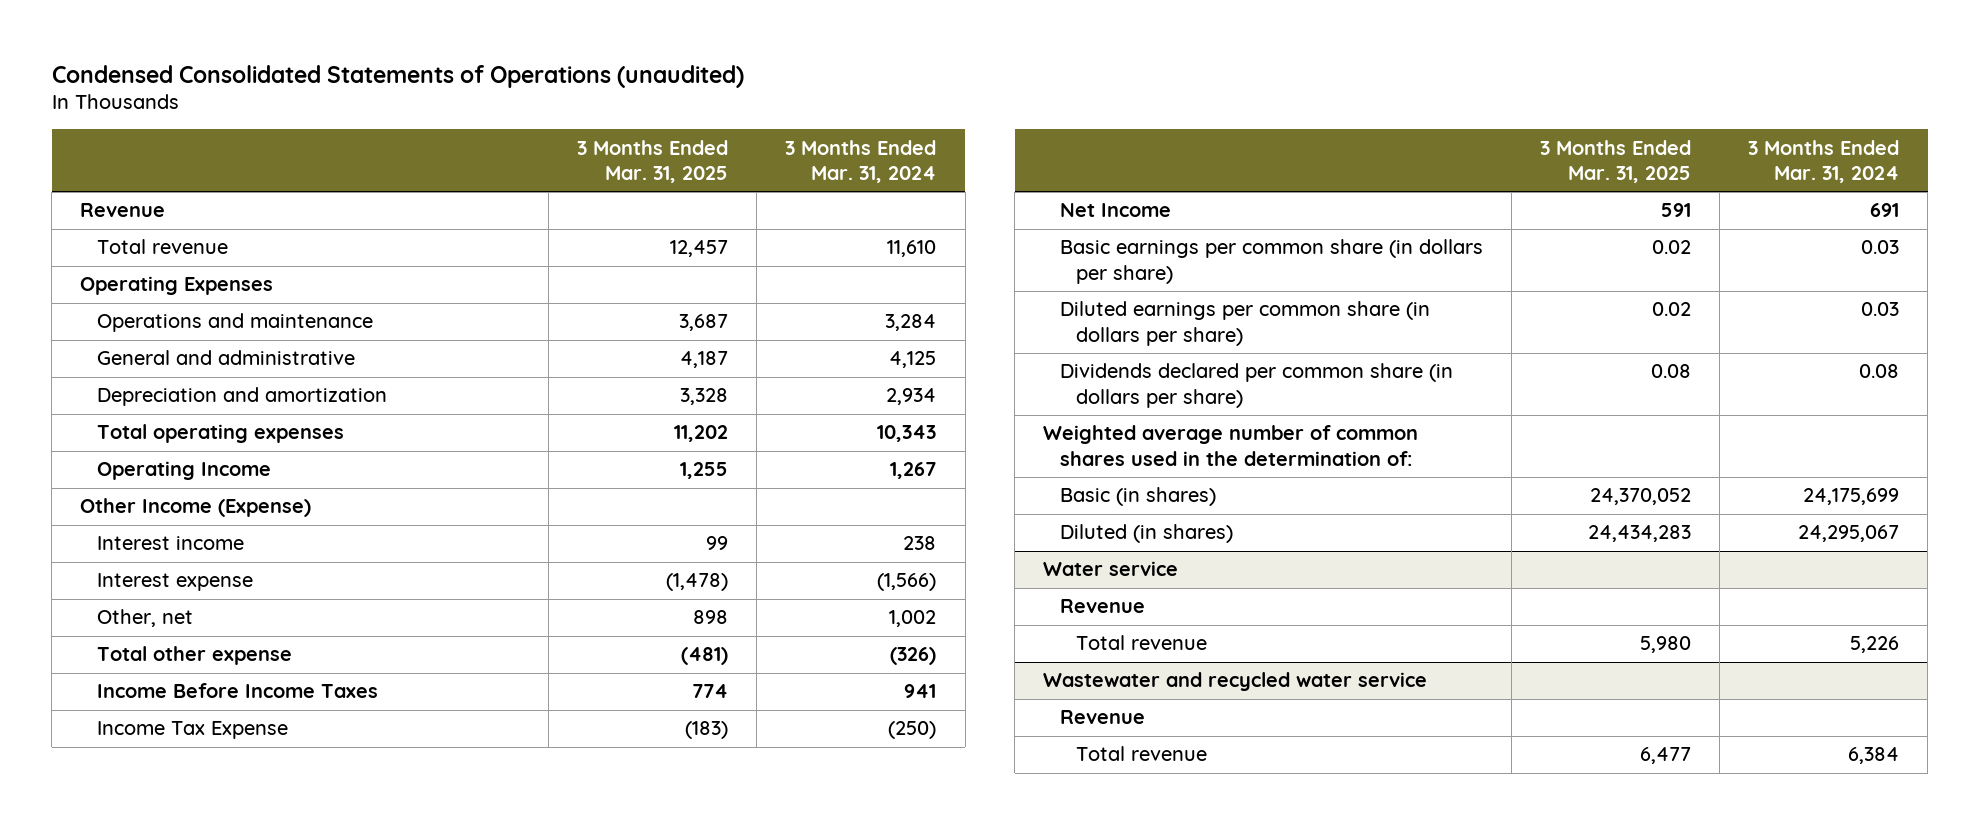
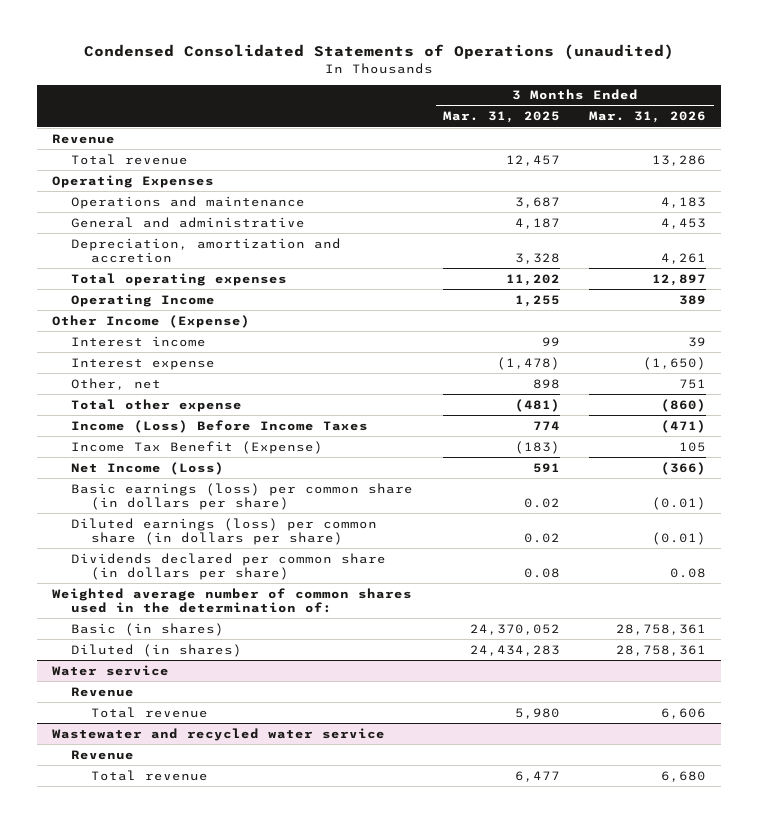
[785,139,937,183] 3 Months Ended Mar. 31, 2024 -> none
none -> [589,111,707,124] Mar. 31, 2026
[96,387,387,407] Depreciation and amortization -> [71,237,342,264] Depreciation, amortization and accretion
[96,683,378,699] Income Before Income Taxes -> [71,419,369,433] Income (Loss) Before Income Taxes
[96,721,288,740] Income Tax Expense -> [71,440,324,454] Income Tax Benefit (Expense)
[1059,203,1171,218] Net Income -> [71,461,225,475] Net Income (Loss)
[1059,239,1483,284] Basic earnings per common share (in dollars per share) -> [71,482,414,511] Basic earnings (loss) per common share (in dollars per share)
[1059,301,1430,346] Diluted earnings per common share (in dollars per share) -> [71,517,378,546] Diluted earnings (loss) per common share (in dollars per share)

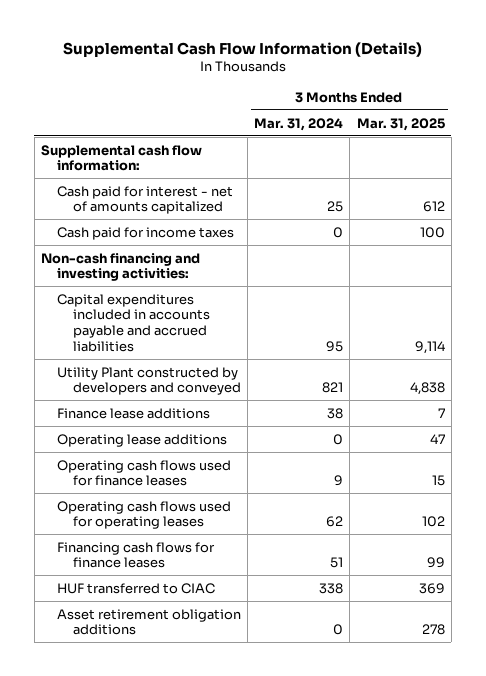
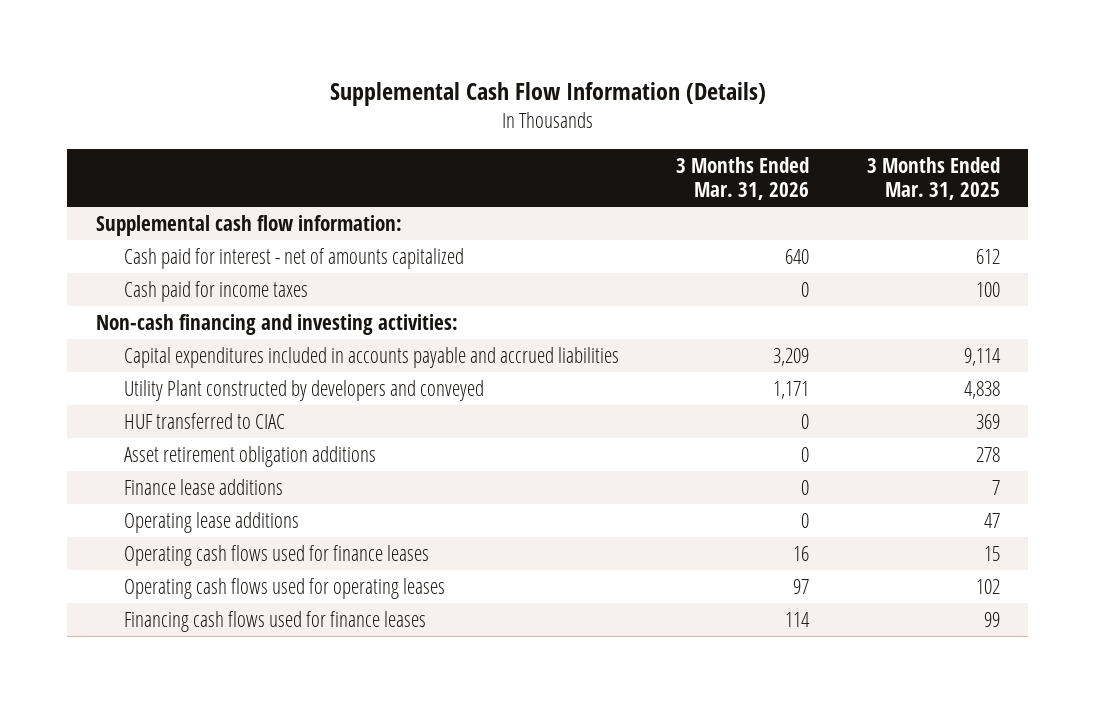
[254,117,344,131] Mar. 31, 2024 -> none
none -> [676,157,810,201] 3 Months Ended Mar. 31, 2026
[56,582,215,594] HUF transferred to CIAC -> [124,412,286,429] HUF transferred to CIAC
[56,608,241,636] Asset retirement obligation additions -> [124,445,377,467] Asset retirement obligation additions
[56,541,215,569] Financing cash flows for finance leases -> [124,610,427,632] Financing cash flows used for finance leases

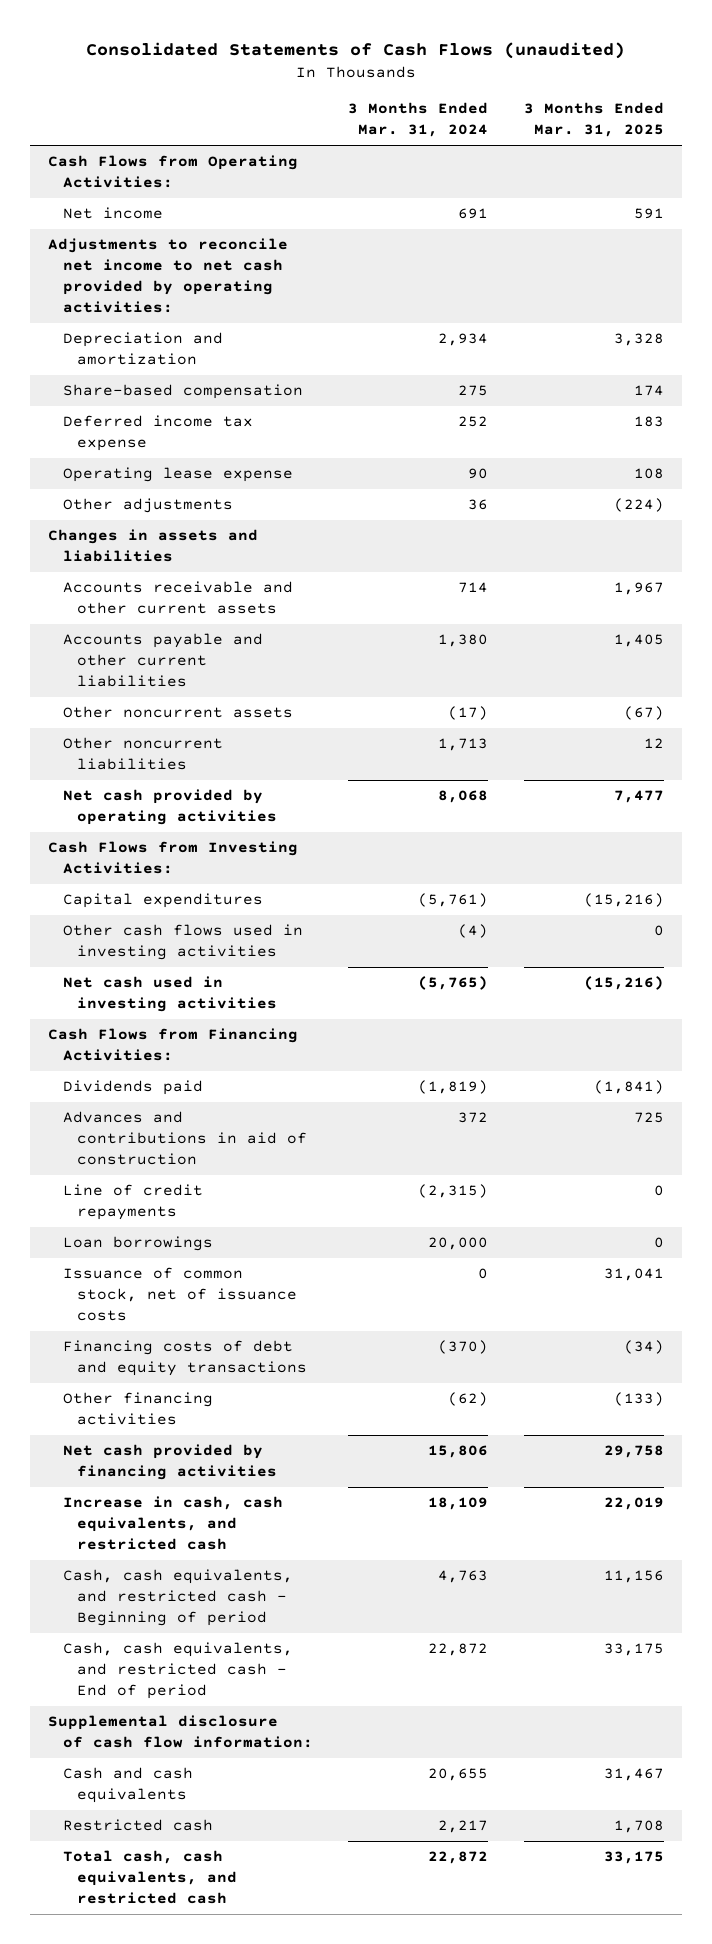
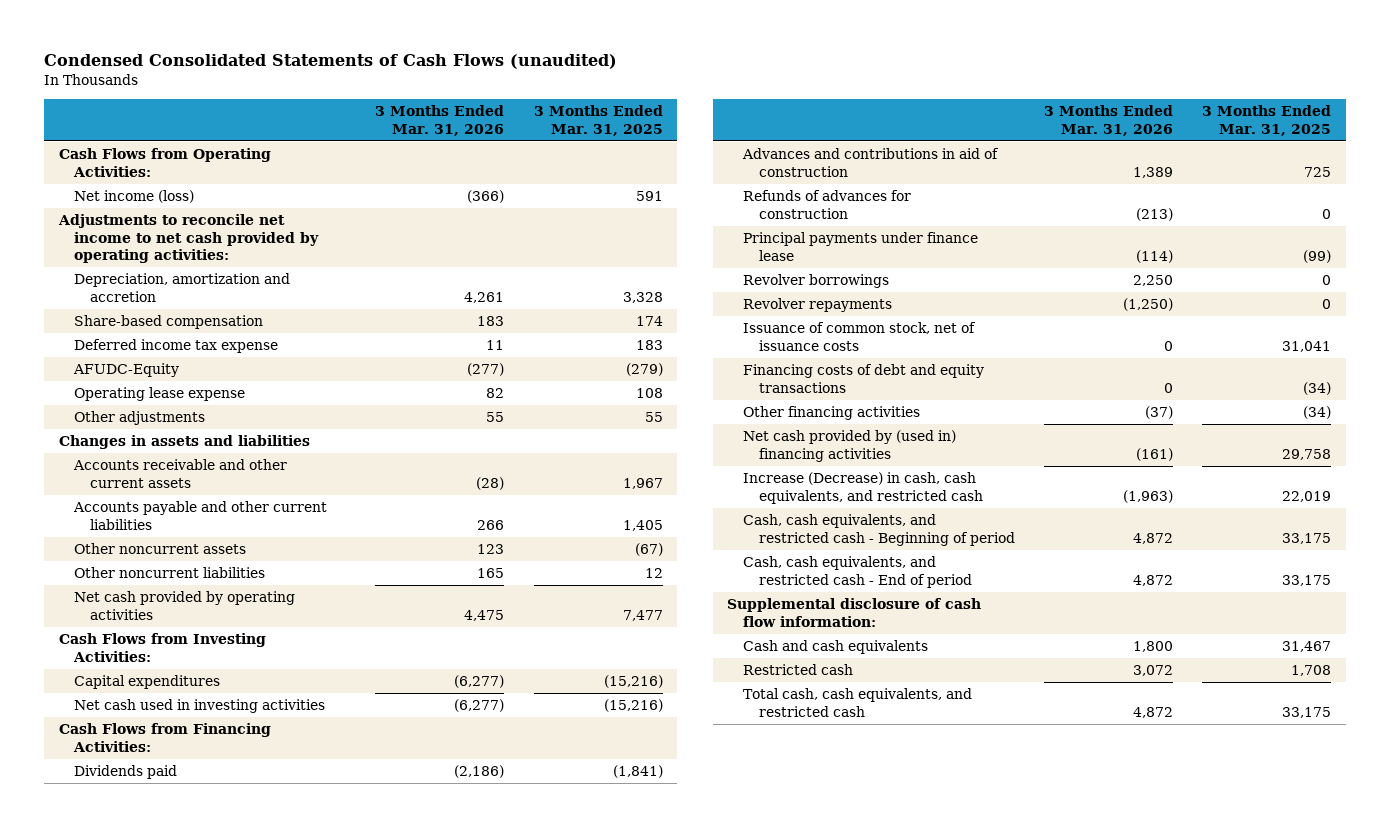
[86,41,626,59] Consolidated Statements of Cash Flows (unaudited) -> [44,53,618,69] Condensed Consolidated Statements of Cash Flows (unaudited)
[348,102,489,138] 3 Months Ended Mar. 31, 2024 -> none
none -> [375,105,505,136] 3 Months Ended Mar. 31, 2026
[62,207,163,220] Net income -> [74,190,195,204] Net income (loss)
[62,332,223,366] Depreciation and amortization -> [74,273,291,302] Depreciation, amortization and accretion
none -> [73,363,180,378] AFUDC-Equity
[614,498,665,513] (224) -> [644,412,663,423] 55
[62,924,303,961] Other cash flows used in investing activities -> none
[62,1236,213,1252] Loan borrowings -> none
none -> [742,190,911,219] Refunds of advances for construction
none -> [742,232,978,261] Principal payments under finance lease
none -> [742,274,889,289] Revolver borrowings
[62,1184,203,1221] Line of credit repayments -> [742,298,892,313] Revolver repayments
[614,1392,665,1407] (133) -> [1303,406,1332,420] (34)
[62,1444,278,1481] Net cash provided by financing activities -> [742,430,956,462] Net cash provided by (used in) financing activities
[62,1496,283,1551] Increase in cash, cash equivalents, and restricted cash -> [742,472,983,504] Increase (Decrease) in cash, cash equivalents, and restricted cash
[604,1570,665,1584] 11,156 -> [1282,532,1332,544] 33,175

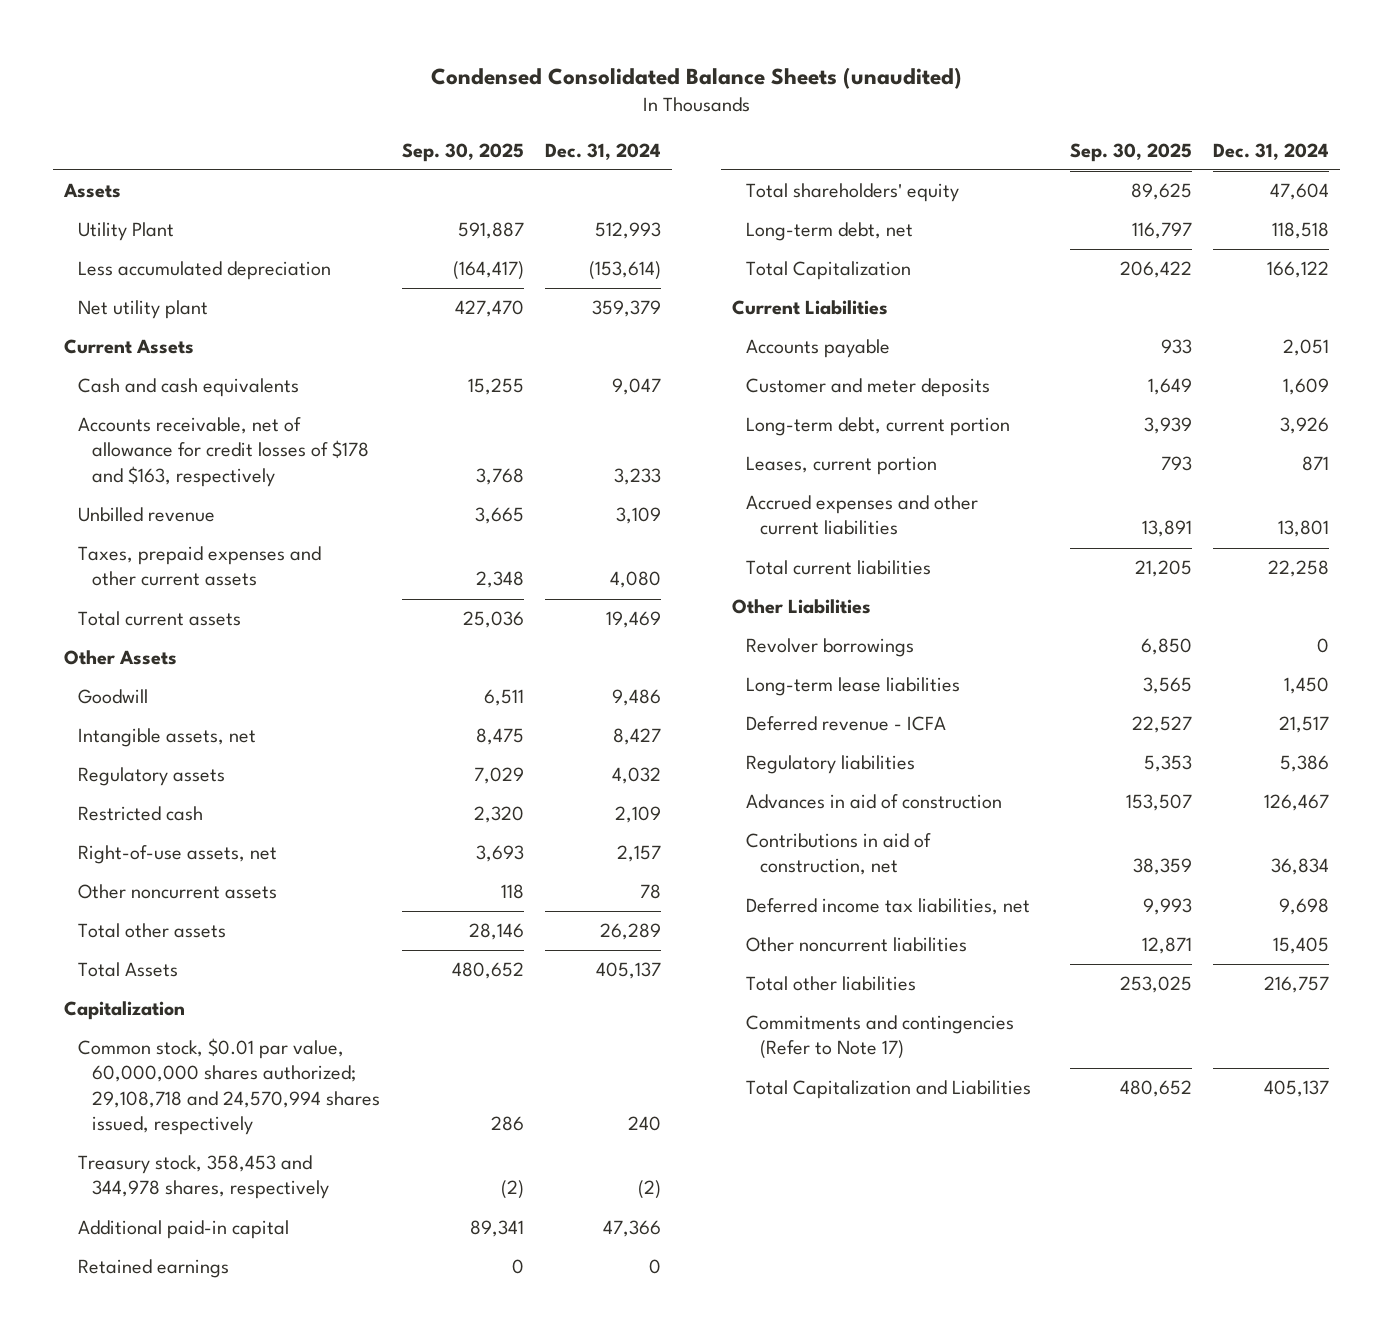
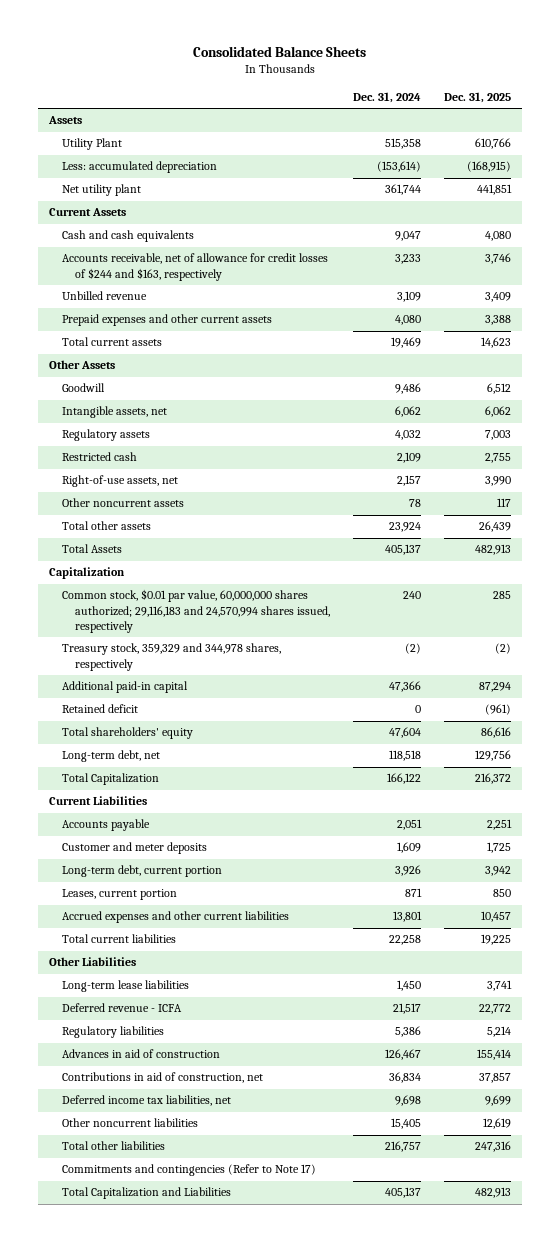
[430,67,962,90] Condensed Consolidated Balance Sheets (unaudited) -> [193,45,367,57] Consolidated Balance Sheets
[401,142,524,162] Sep. 30, 2025 -> none
none -> [443,91,511,103] Dec. 31, 2025
[595,222,662,240] 512,993 -> [385,138,422,150] 515,358
[78,261,332,281] Less accumulated depreciation -> [62,161,218,174] Less: accumulated depreciation
[592,300,662,318] 359,379 -> [385,184,422,196] 361,744
[78,417,370,487] Accounts receivable, net of allowance for credit losses of $178 and $163, respectively -> [62,253,329,281] Accounts receivable, net of allowance for credit losses of $244 and $163, respectively
[78,546,322,587] Taxes, prepaid expenses and other current assets -> [62,314,273,327] Prepaid expenses and other current assets
[613,728,662,746] 8,427 -> [395,406,422,418] 6,062
[600,923,662,941] 26,289 -> [389,522,422,533] 23,924
[78,1038,381,1135] Common stock, $0.01 par value, 60,000,000 shares authorized; 29,108,718 and 24,570,994 shares issued, respectively -> [62,589,331,633] Common stock, $0.01 par value, 60,000,000 shares authorized; 29,116,183 and 24,570,994 shares issued, respectively
[78,1155,330,1200] Treasury stock, 358,453 and 344,978 shares, respectively -> [62,643,282,671] Treasury stock, 359,329 and 344,978 shares, respectively
[78,1259,230,1279] Retained earnings -> [62,704,139,714] Retained deficit
[746,638,915,658] Revolver borrowings -> none

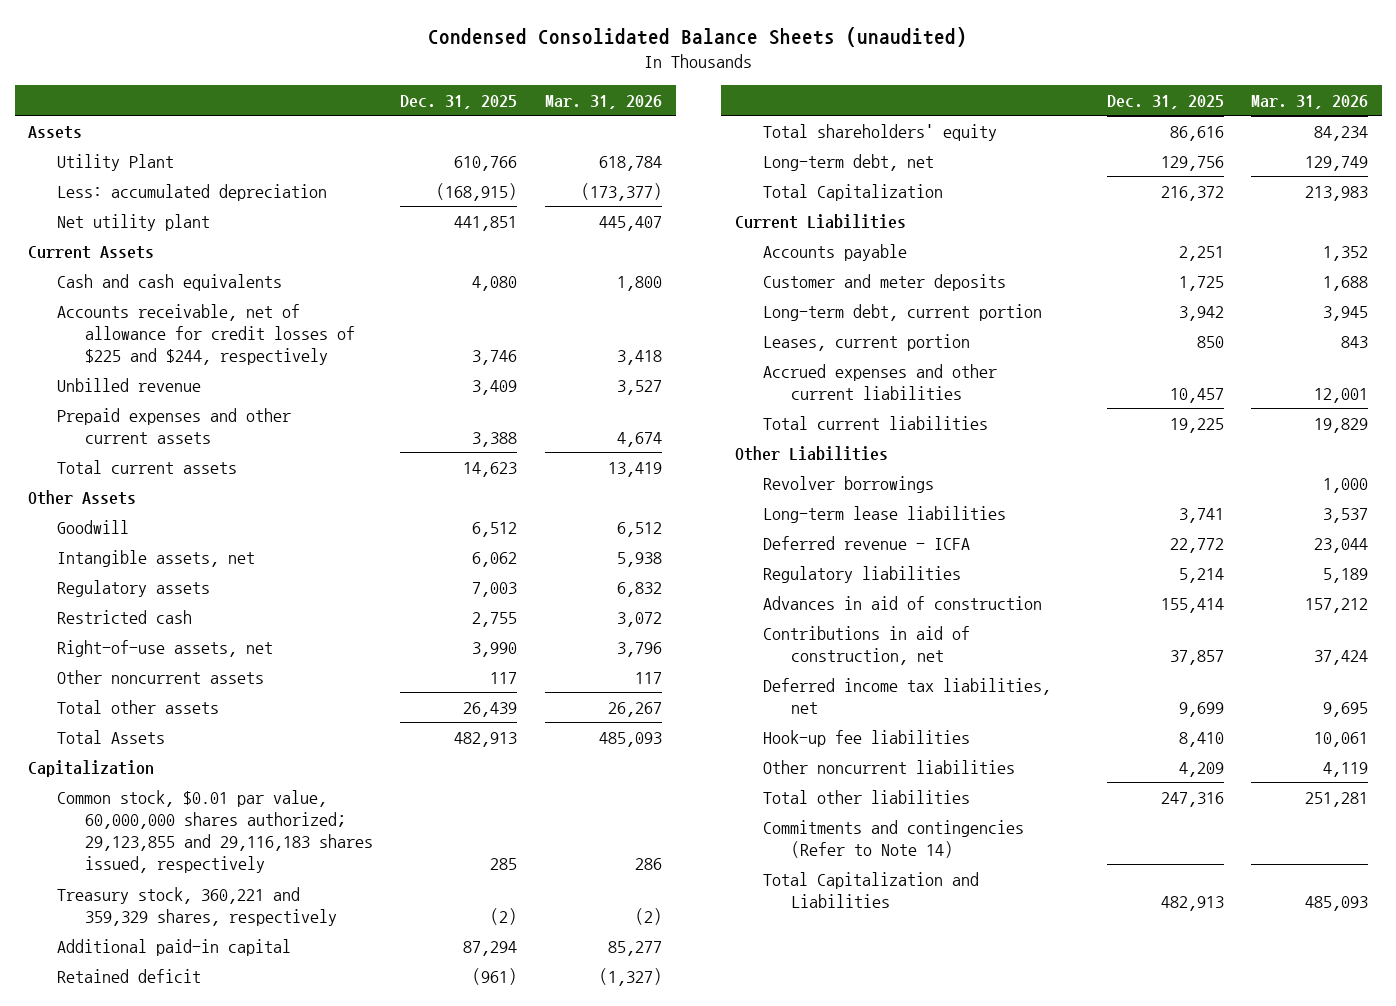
[193,45,367,57] Consolidated Balance Sheets -> [428,26,968,47] Condensed Consolidated Balance Sheets (unaudited)
[353,91,422,103] Dec. 31, 2024 -> none
none -> [544,95,662,110] Mar. 31, 2026
[62,253,329,281] Accounts receivable, net of allowance for credit losses of $244 and $163, respectively -> [56,303,356,366] Accounts receivable, net of allowance for credit losses of $225 and $244, respectively
[62,589,331,633] Common stock, $0.01 par value, 60,000,000 shares authorized; 29,116,183 and 24,570,994 shares issued, respectively -> [56,789,374,874] Common stock, $0.01 par value, 60,000,000 shares authorized; 29,123,855 and 29,116,183 shares issued, respectively
[62,643,282,671] Treasury stock, 359,329 and 344,978 shares, respectively -> [56,886,338,927] Treasury stock, 360,221 and 359,329 shares, respectively
none -> [763,475,935,493] Revolver borrowings
none -> [763,729,971,747] Hook-up fee liabilities
[482,1118,511,1130] 12,619 -> [1178,761,1224,777] 4,209
[62,1164,317,1177] Commitments and contingencies (Refer to Note 17) -> [763,819,1025,859] Commitments and contingencies (Refer to Note 14)

